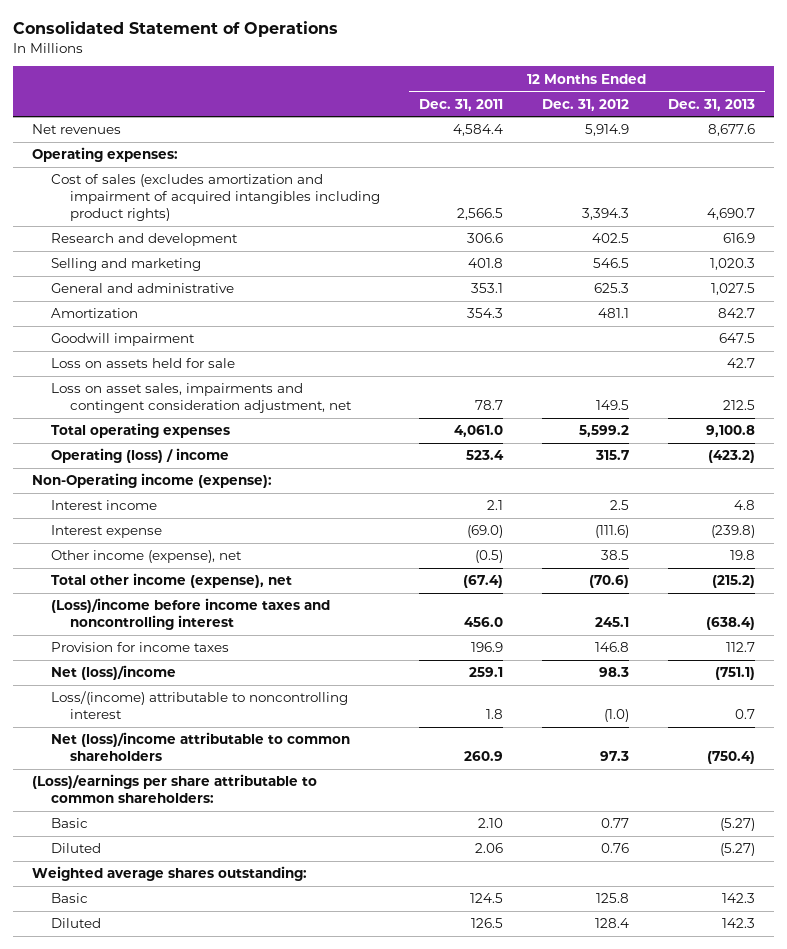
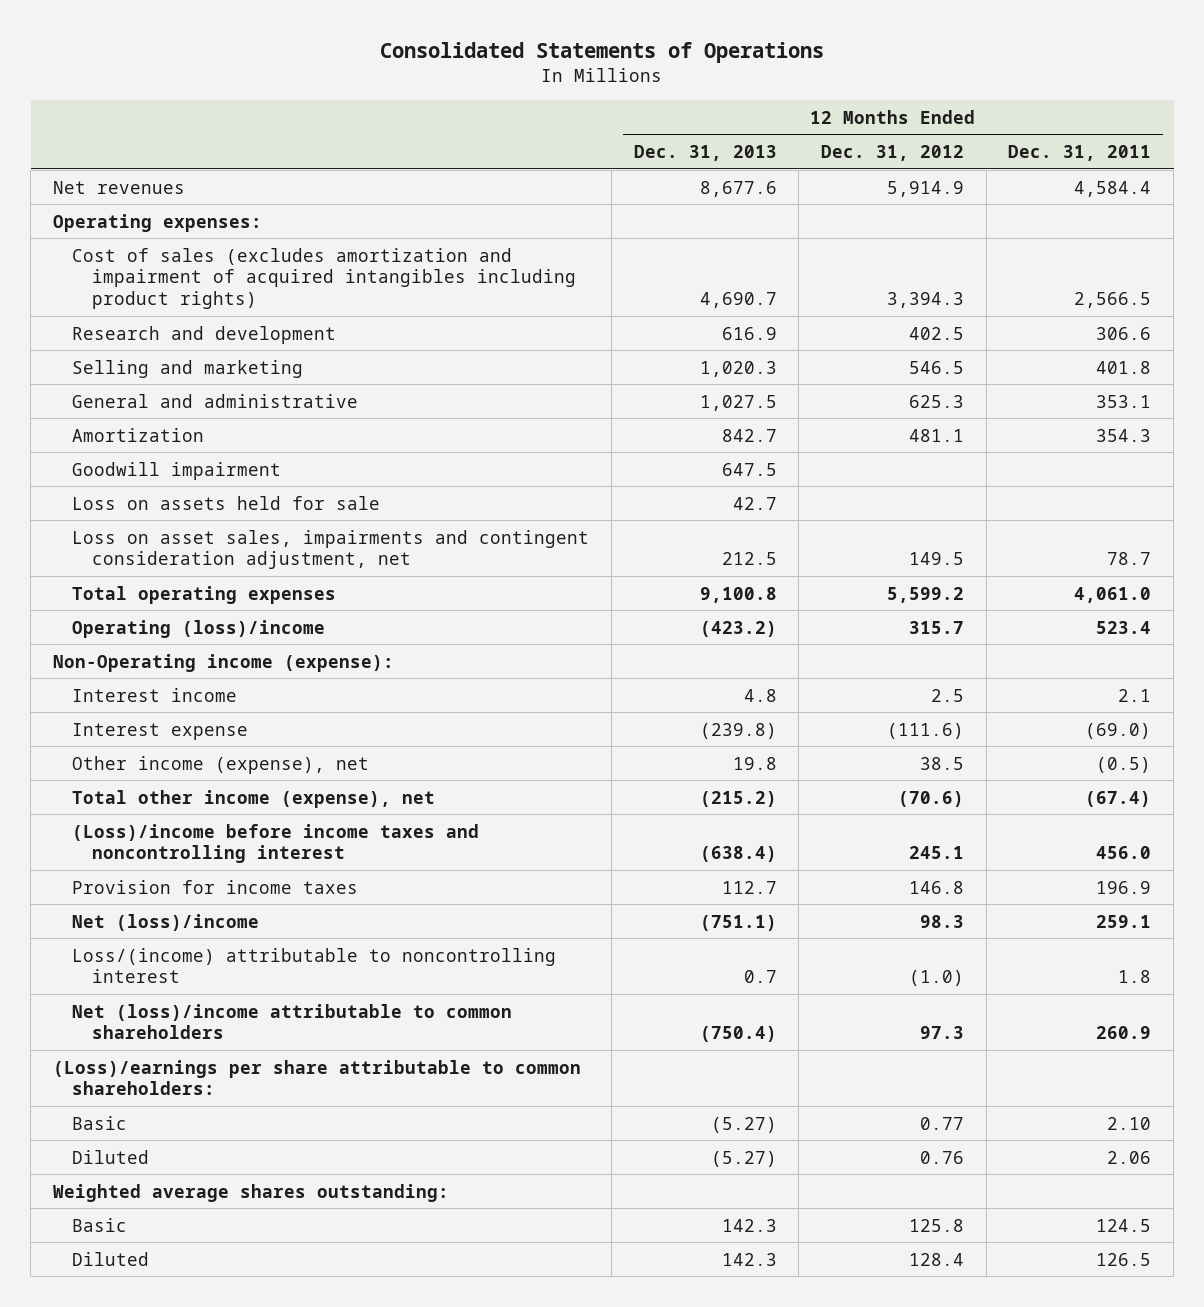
[12,21,338,38] Consolidated Statement of Operations -> [380,42,825,64] Consolidated Statements of Operations
[50,448,229,464] Operating (loss) / income -> [72,619,326,638] Operating (loss)/income

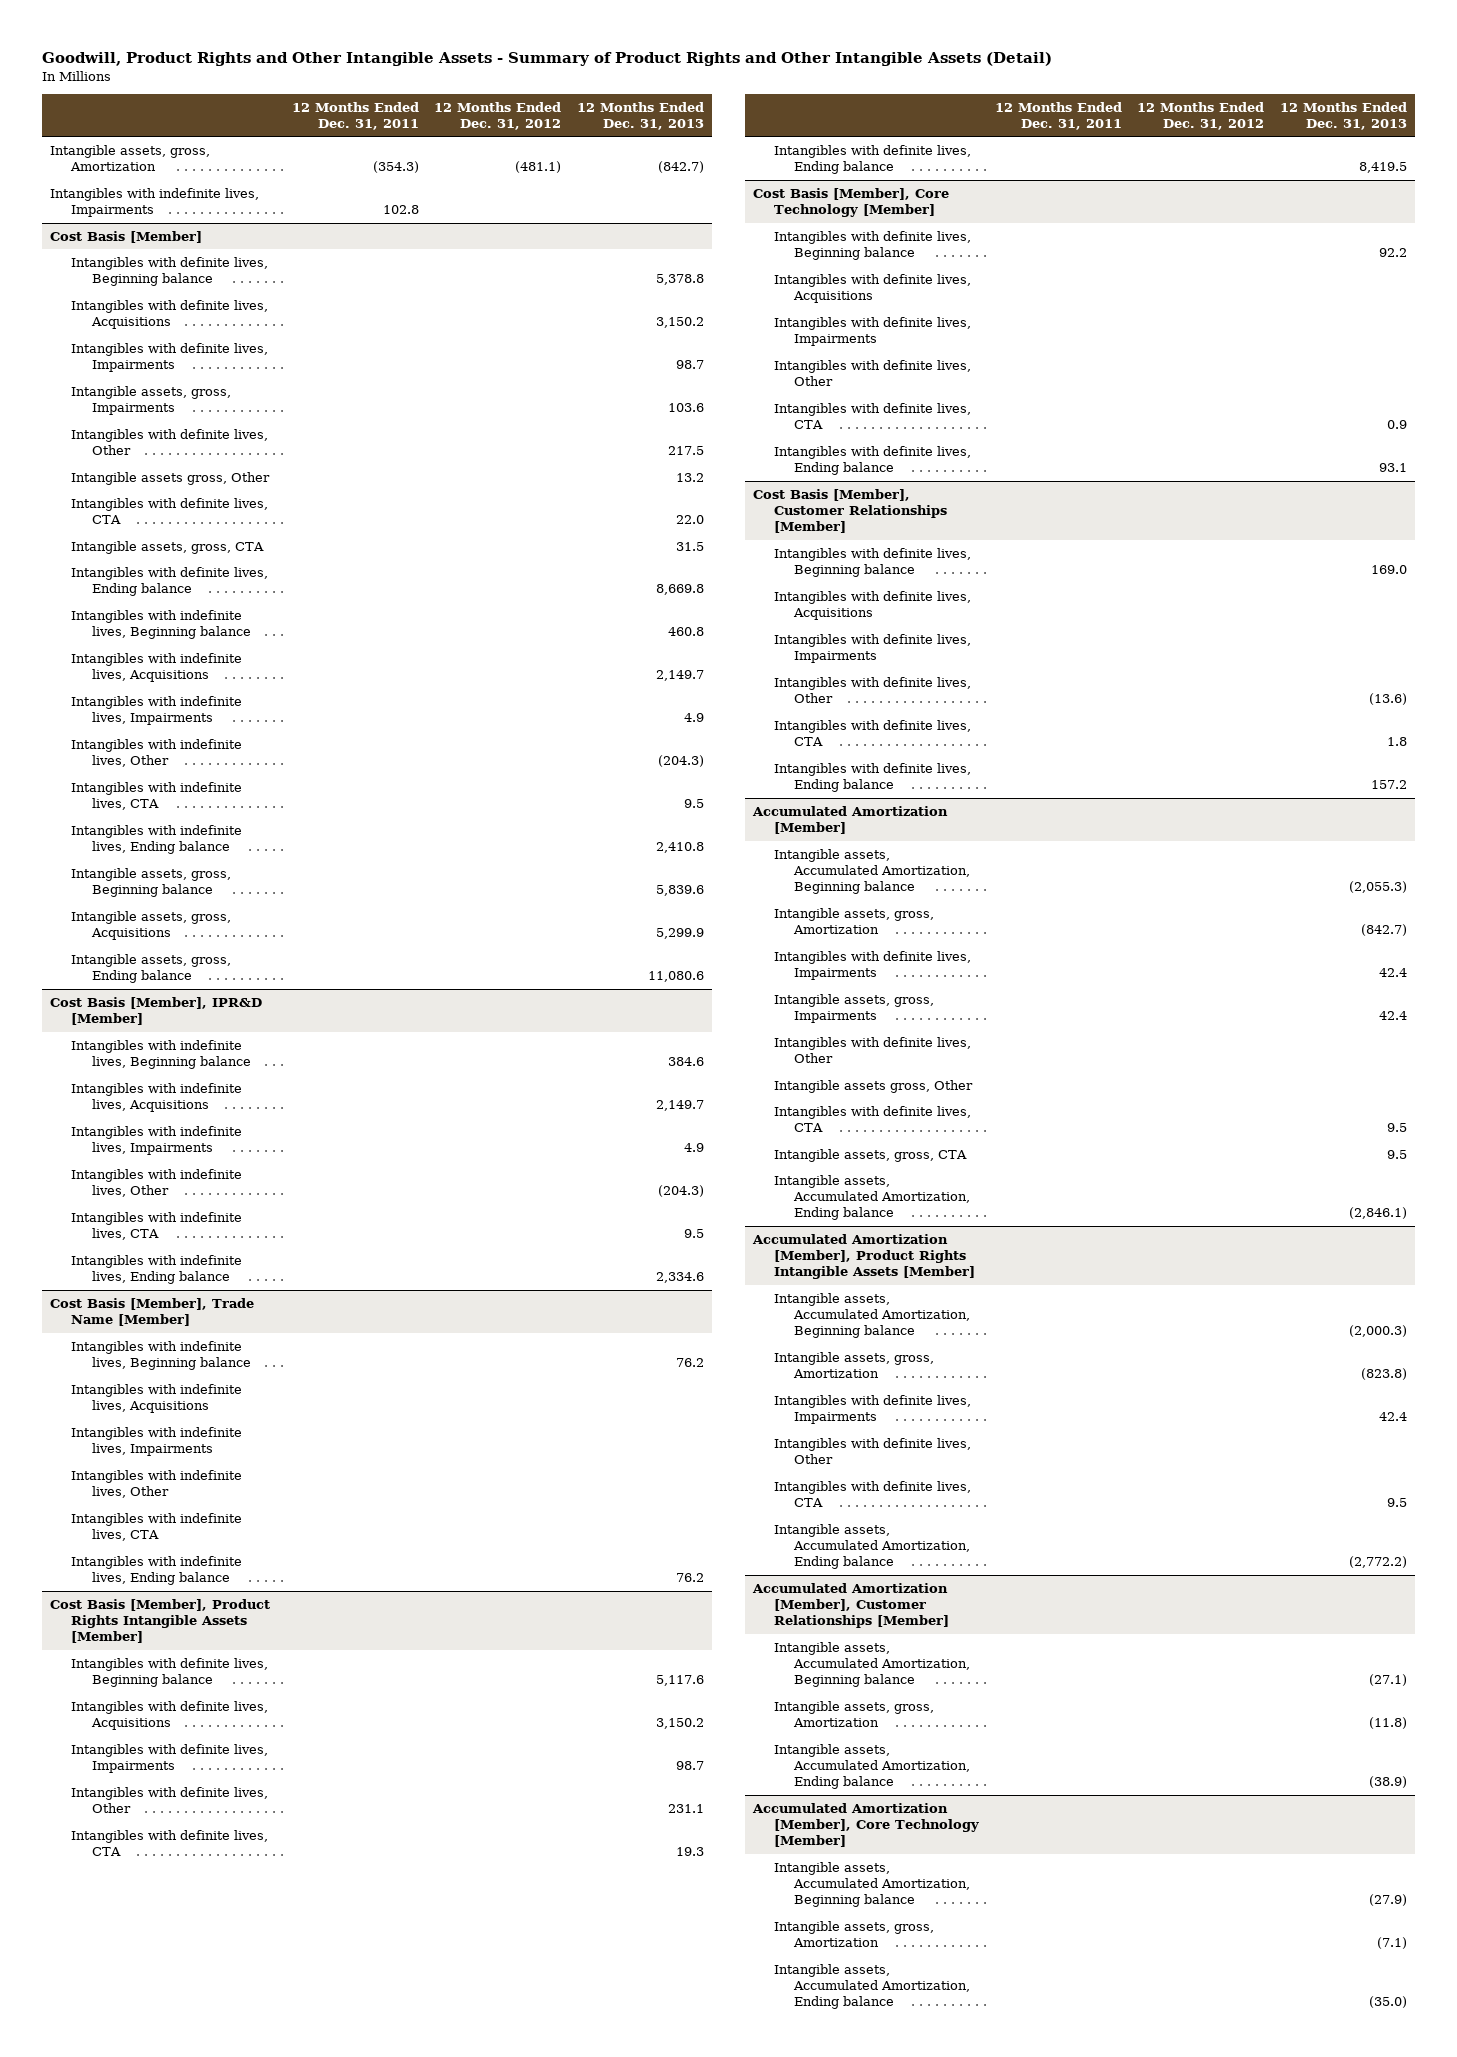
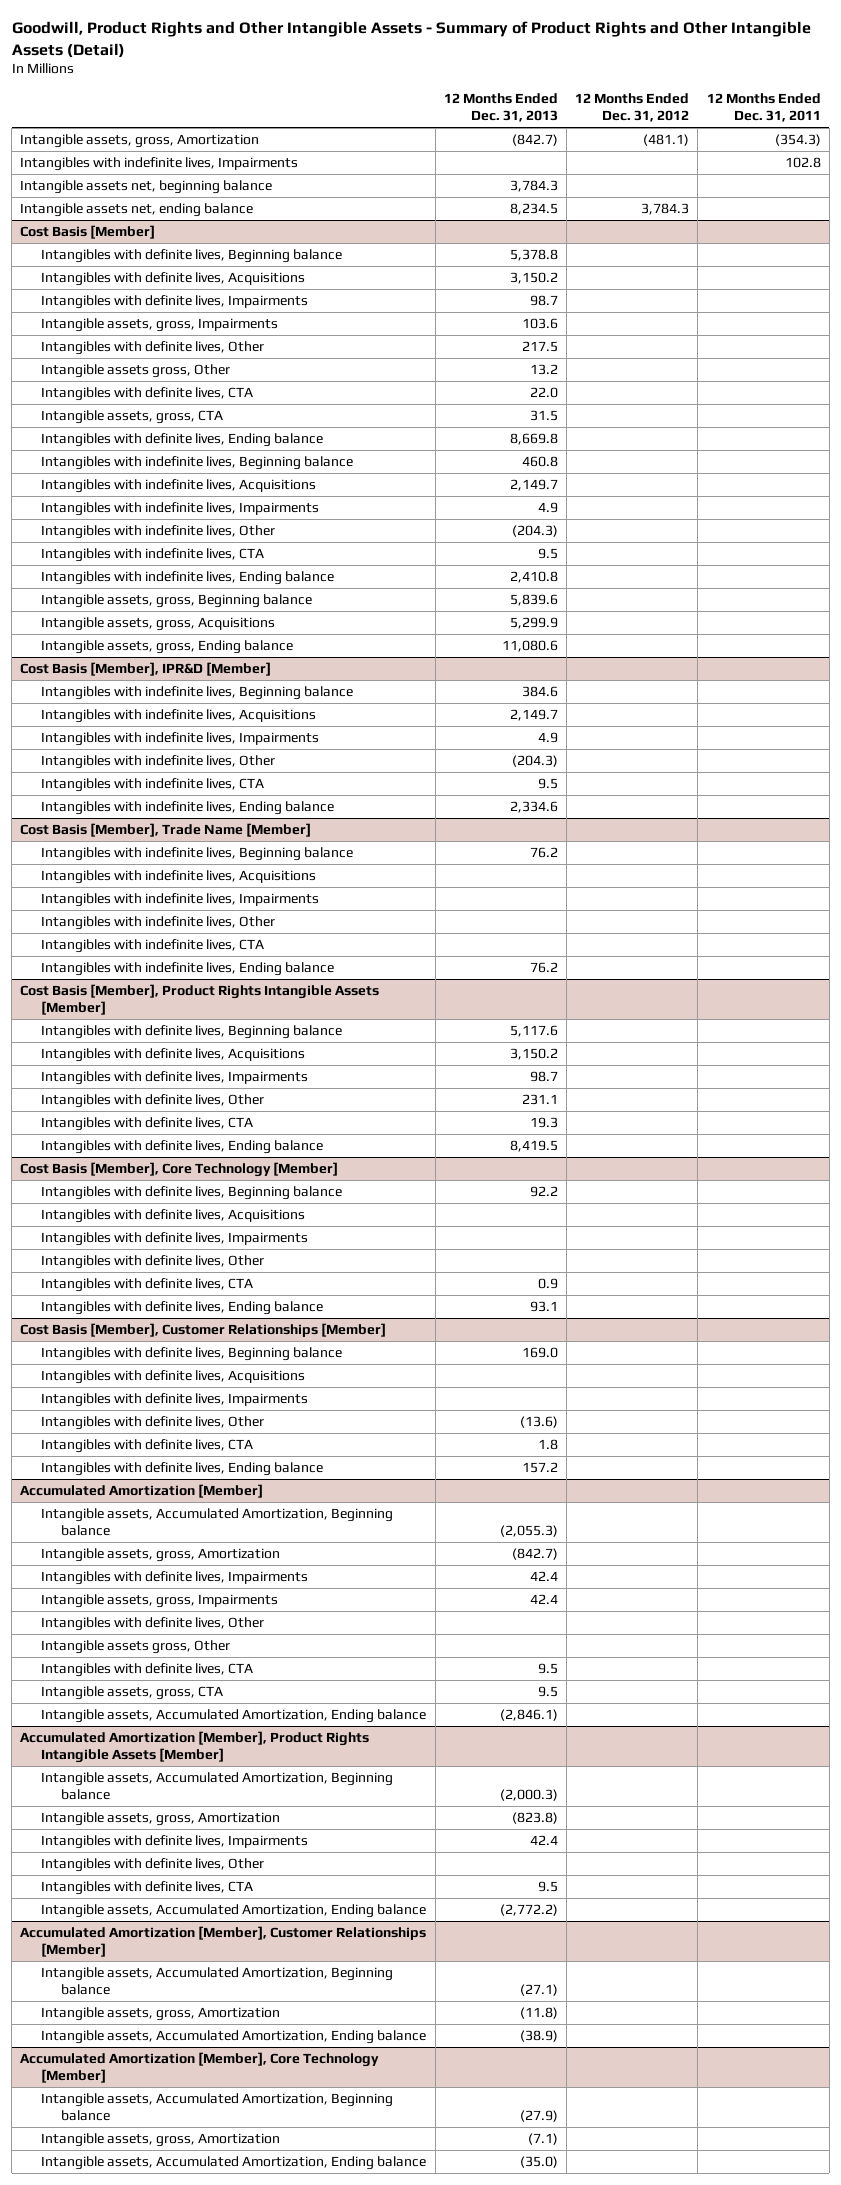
none -> [20,180,273,195] Intangible assets net, beginning balance
none -> [20,203,254,218] Intangible assets net, ending balance

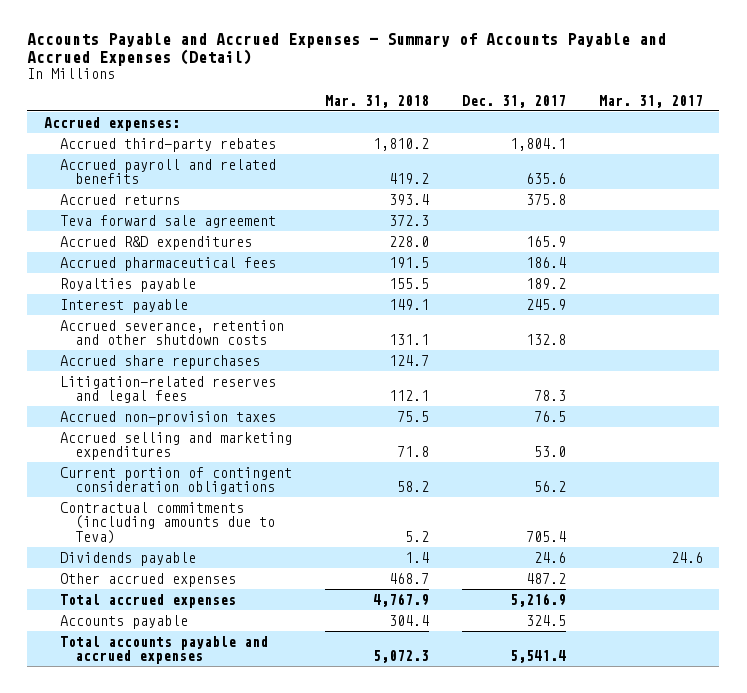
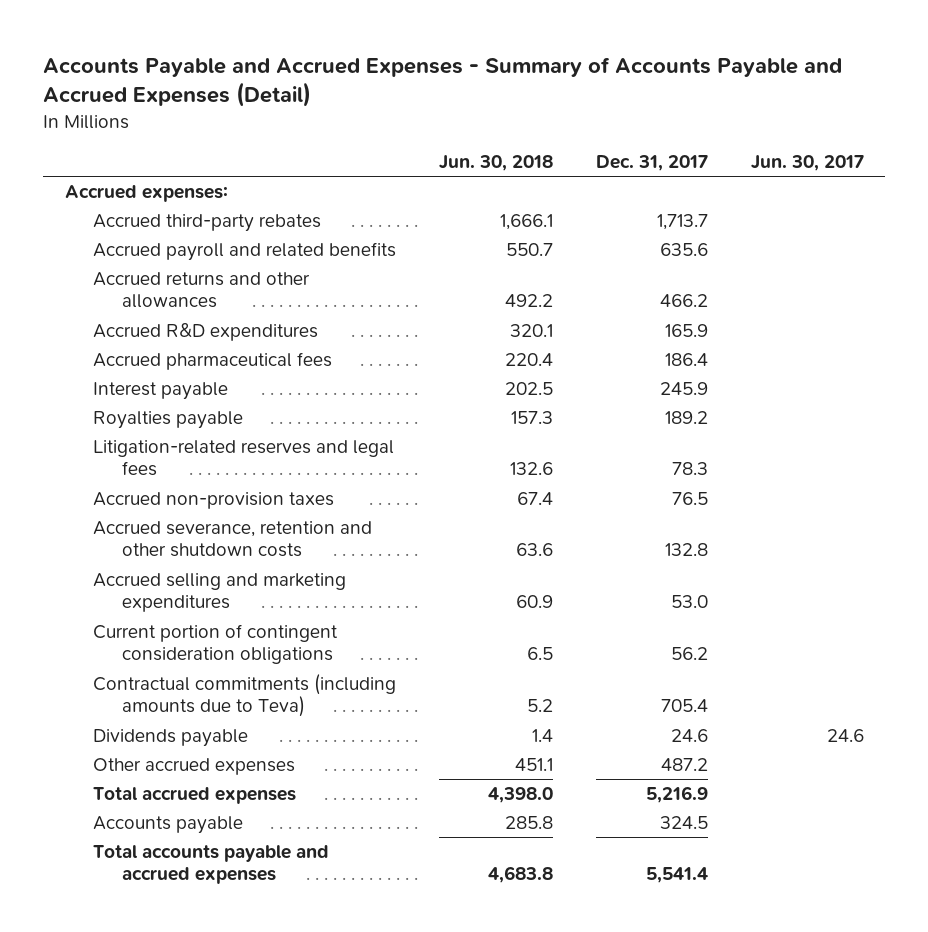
[324,94,429,108] Mar. 31, 2018 -> none
[598,94,703,108] Mar. 31, 2017 -> none
none -> [439,155,554,172] Jun. 30, 2018
none -> [750,155,864,172] Jun. 30, 2017
[509,137,566,151] 1,804.1 -> [656,214,708,231] 1,713.7
[59,193,180,205] Accrued returns -> none
[59,214,276,228] Teva forward sale agreement -> none
none -> [93,272,311,309] Accrued returns and other allowances
[59,354,260,369] Accrued share repurchases -> none
[59,277,196,292] Royalties payable -> [93,411,244,430] Royalties payable
[59,319,284,346] Accrued severance, retention and other shutdown costs -> [93,521,373,558] Accrued severance, retention and other shutdown costs

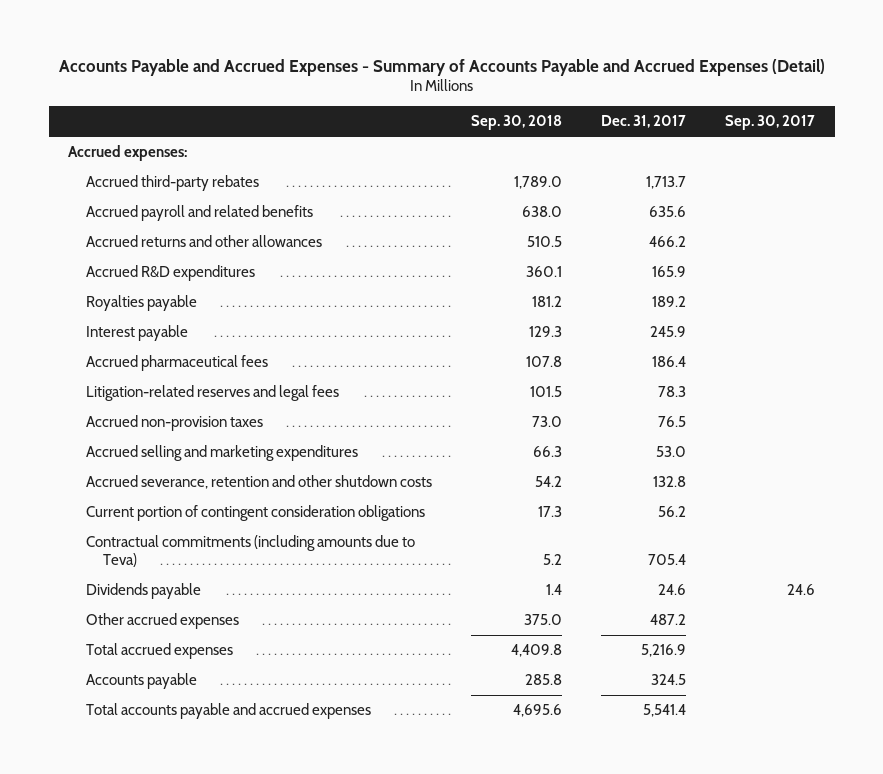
[439,155,554,172] Jun. 30, 2018 -> none
[750,155,864,172] Jun. 30, 2017 -> none
none -> [470,115,562,131] Sep. 30, 2018
none -> [725,115,816,131] Sep. 30, 2017
[93,382,229,401] Interest payable -> [85,325,188,342] Interest payable
[93,352,333,371] Accrued pharmaceutical fees -> [85,355,268,372] Accrued pharmaceutical fees
[93,521,373,558] Accrued severance, retention and other shutdown costs -> [85,475,432,490] Accrued severance, retention and other shutdown costs

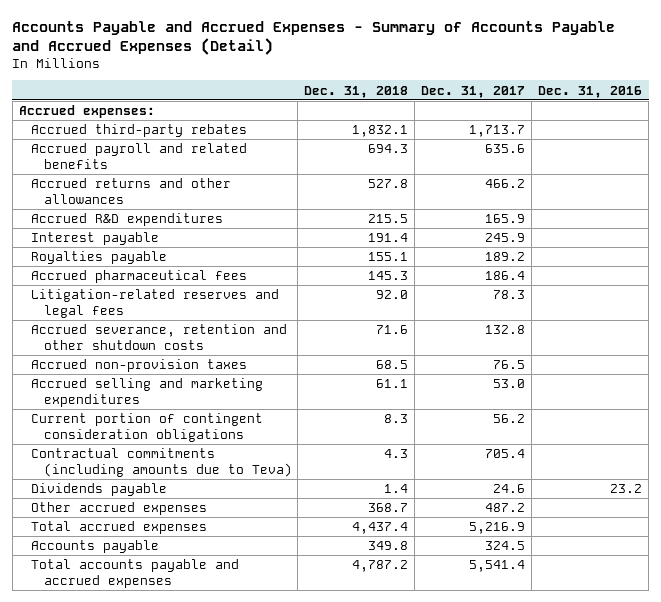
[470,115,562,131] Sep. 30, 2018 -> none
[725,115,816,131] Sep. 30, 2017 -> none
none -> [304,85,409,98] Dec. 31, 2018
none -> [538,85,643,98] Dec. 31, 2016
[85,295,197,312] Royalties payable -> [31,251,168,265] Royalties payable
[85,475,432,490] Accrued severance, retention and other shutdown costs -> [31,324,288,350] Accrued severance, retention and other shutdown costs

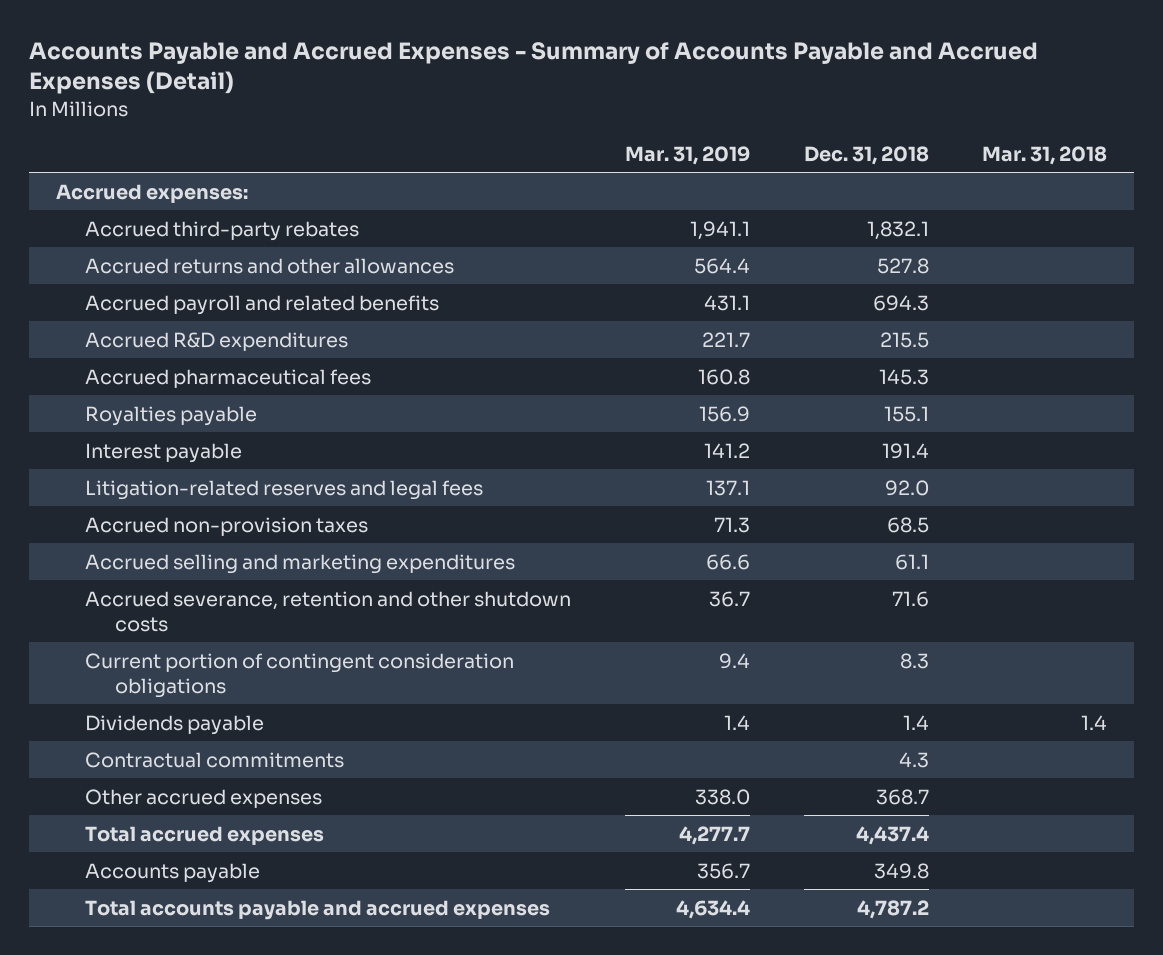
[421,85,526,98] Dec. 31, 2017 -> none
[538,85,643,98] Dec. 31, 2016 -> none
none -> [625,145,751,165] Mar. 31, 2019
none -> [982,145,1108,165] Mar. 31, 2018
[31,143,248,169] Accrued payroll and related benefits -> [85,294,440,315] Accrued payroll and related benefits
[31,251,168,265] Royalties payable -> [85,405,258,426] Royalties payable
[31,232,160,246] Interest payable -> [85,442,243,463] Interest payable
[31,324,288,350] Accrued severance, retention and other shutdown costs -> [85,590,572,632] Accrued severance, retention and other shutdown costs
[31,448,292,477] Contractual commitments (including amounts due to Teva) -> none
none -> [85,751,345,768] Contractual commitments

